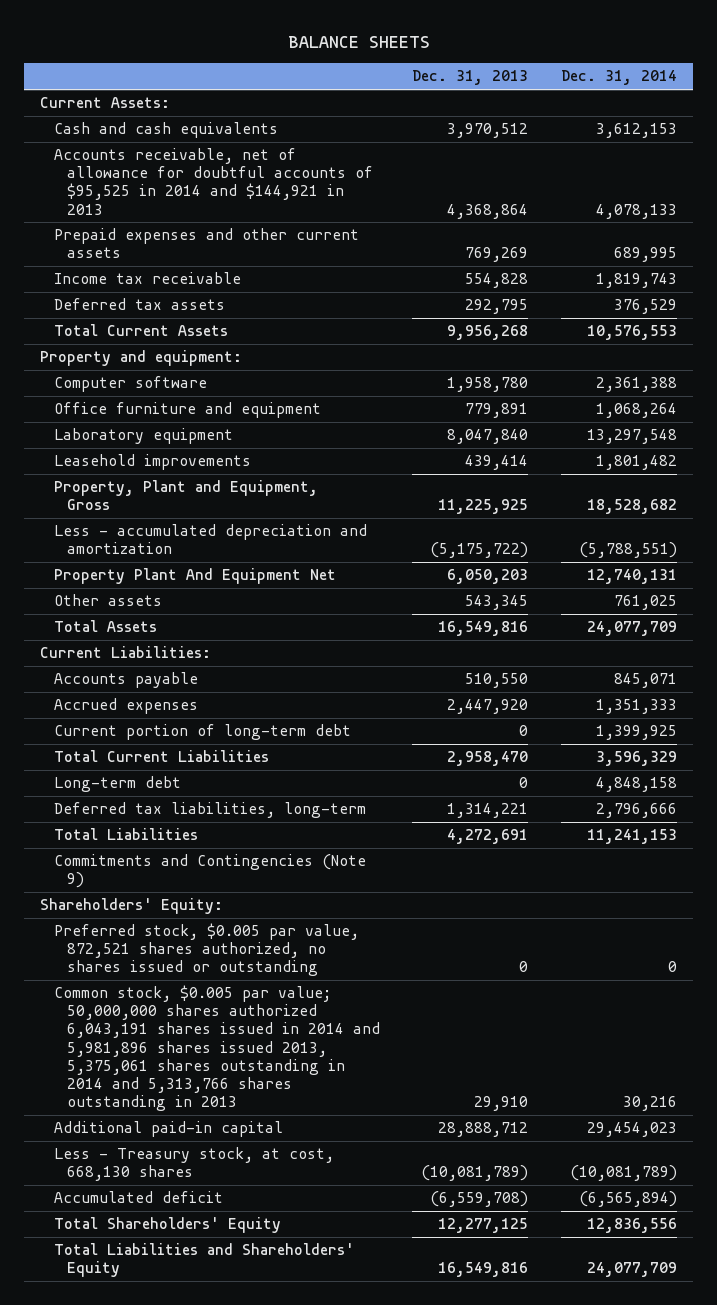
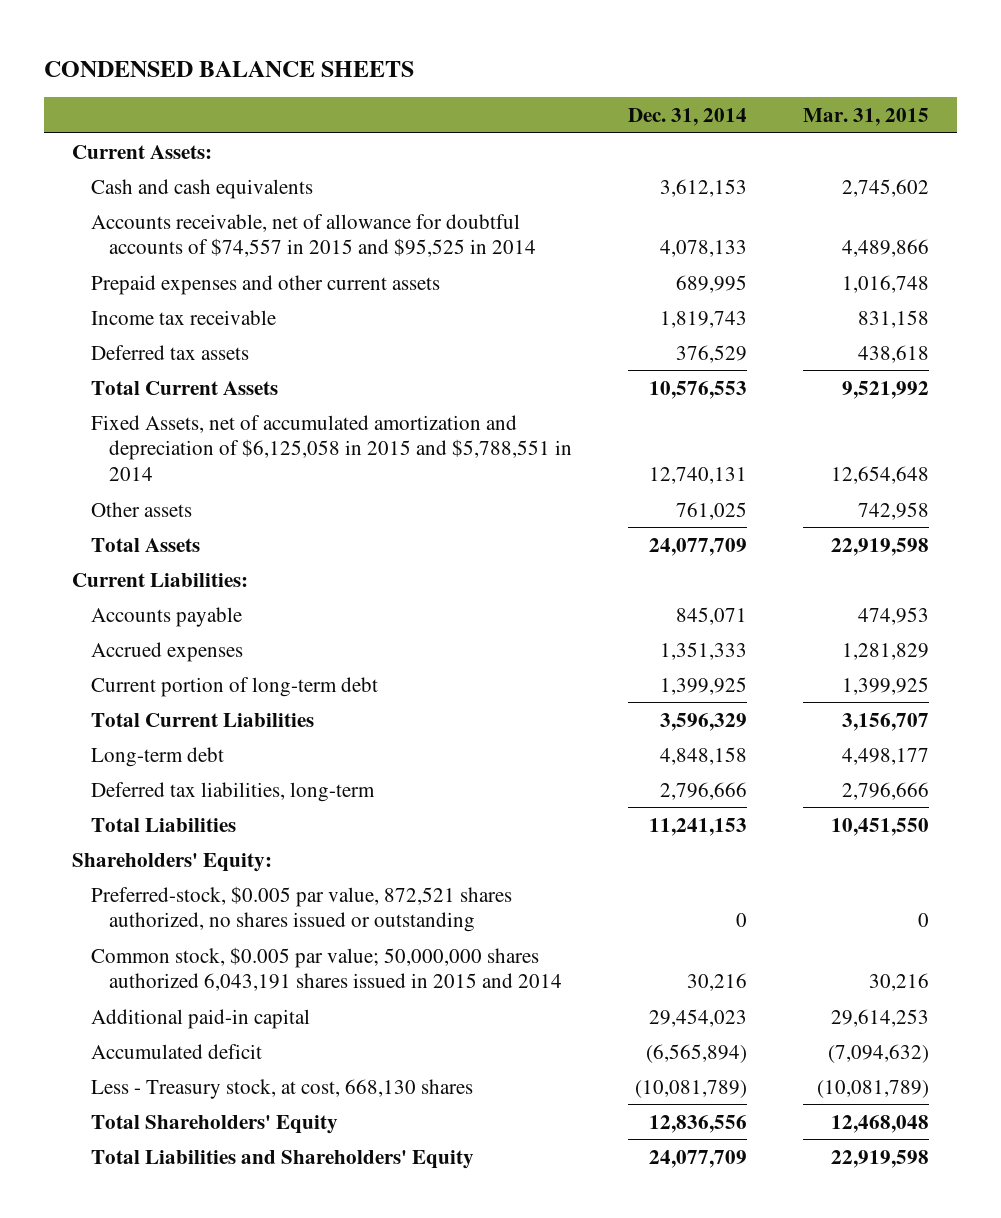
[287,35,430,48] BALANCE SHEETS -> [44,60,415,77] CONDENSED BALANCE SHEETS
[412,70,529,86] Dec. 31, 2013 -> none
none -> [802,108,929,127] Mar. 31, 2015
[53,148,373,215] Accounts receivable, net of allowance for doubtful accounts of $95,525 in 2014 and $144,921 in 2013 -> [90,213,537,258] Accounts receivable, net of allowance for doubtful accounts of $74,557 in 2015 and $95,525 in 2014
[40,350,243,367] Property and equipment: -> none
[53,376,207,393] Computer software -> none
[53,402,321,419] Office furniture and equipment -> none
[53,428,233,445] Laboratory equipment -> none
[53,454,251,471] Leasehold improvements -> none
[53,480,318,511] Property, Plant and Equipment, Gross -> none
[53,524,367,555] Less - accumulated depreciation and amortization -> none
[53,568,336,585] Property Plant And Equipment Net -> [90,414,573,482] Fixed Assets, net of accumulated amortization and depreciation of $6,125,058 in 2015 and $5,788,551 in 2014
[53,854,366,889] Commitments and Contingencies (Note 9) -> none
[53,923,359,977] Preferred stock, $0.005 par value, 872,521 shares authorized, no shares issued or outstanding -> [90,885,512,933] Preferred-stock, $0.005 par value, 872,521 shares authorized, no shares issued or outstanding
[53,985,380,1111] Common stock, $0.005 par value; 50,000,000 shares authorized 6,043,191 shares issued in 2014 and 5,981,896 shares issued 2013, 5,375,061 shares outstanding in 2014 and 5,313,766 shares outstanding in 2013 -> [90,946,563,992] Common stock, $0.005 par value; 50,000,000 shares authorized 6,043,191 shares issued in 2015 and 2014
[53,1147,334,1182] Less - Treasury stock, at cost, 668,130 shares -> [90,1078,473,1099] Less - Treasury stock, at cost, 668,130 shares

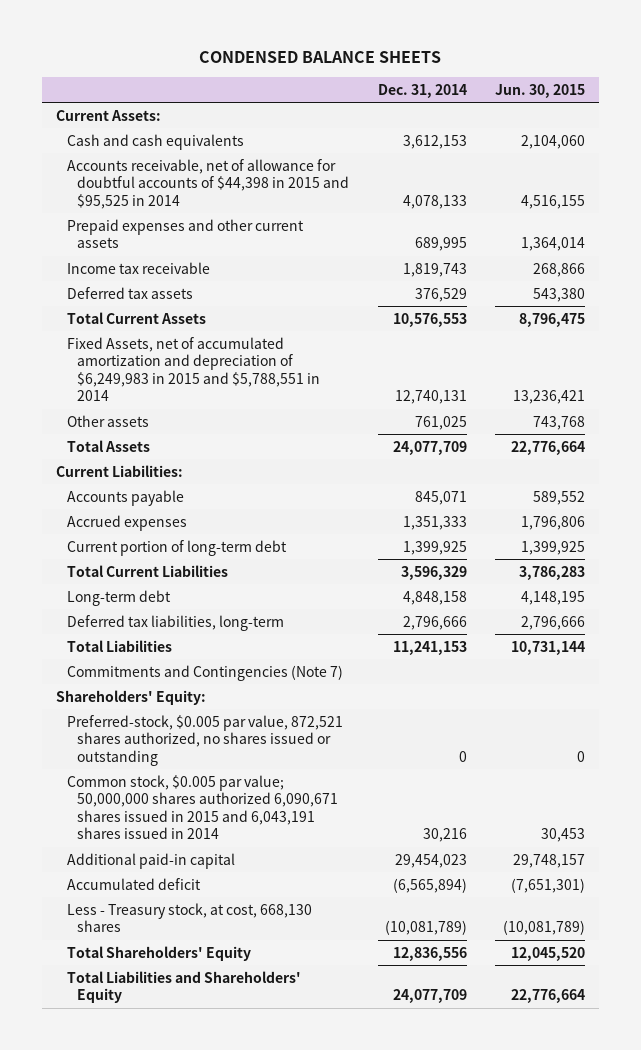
[802,108,929,127] Mar. 31, 2015 -> none
none -> [495,83,586,98] Jun. 30, 2015
[90,213,537,258] Accounts receivable, net of allowance for doubtful accounts of $74,557 in 2015 and $95,525 in 2014 -> [66,158,350,209] Accounts receivable, net of allowance for doubtful accounts of $44,398 in 2015 and $95,525 in 2014
[90,414,573,482] Fixed Assets, net of accumulated amortization and depreciation of $6,125,058 in 2015 and $5,788,551 in 2014 -> [66,336,321,401] Fixed Assets, net of accumulated amortization and depreciation of $6,249,983 in 2015 and $5,788,551 in 2014
none -> [66,664,343,681] Commitments and Contingencies (Note 7)
[90,946,563,992] Common stock, $0.005 par value; 50,000,000 shares authorized 6,043,191 shares issued in 2015 and 2014 -> [66,774,339,839] Common stock, $0.005 par value; 50,000,000 shares authorized 6,090,671 shares issued in 2015 and 6,043,191 shares issued in 2014

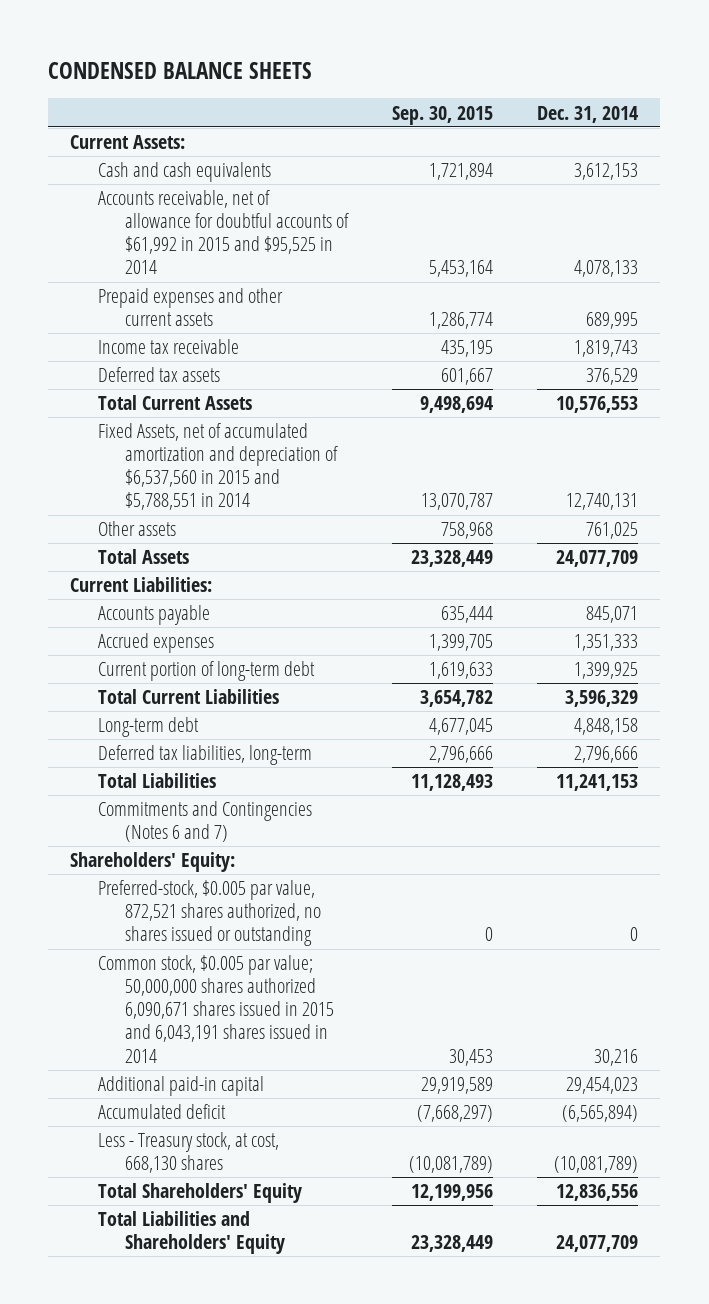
[495,83,586,98] Jun. 30, 2015 -> none
none -> [392,105,494,125] Sep. 30, 2015
[66,158,350,209] Accounts receivable, net of allowance for doubtful accounts of $44,398 in 2015 and $95,525 in 2014 -> [97,190,350,275] Accounts receivable, net of allowance for doubtful accounts of $61,992 in 2015 and $95,525 in 2014
[66,336,321,401] Fixed Assets, net of accumulated amortization and depreciation of $6,249,983 in 2015 and $5,788,551 in 2014 -> [97,423,339,511] Fixed Assets, net of accumulated amortization and depreciation of $6,537,560 in 2015 and $5,788,551 in 2014
[66,664,343,681] Commitments and Contingencies (Note 7) -> [97,801,312,843] Commitments and Contingencies (Notes 6 and 7)

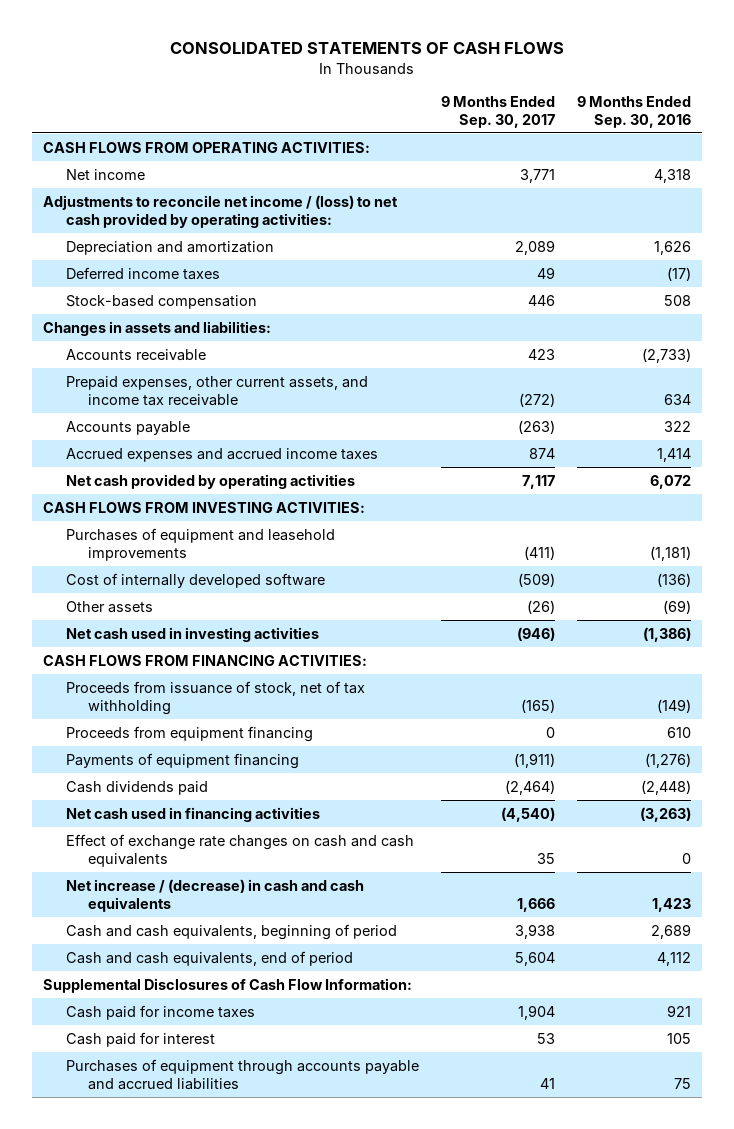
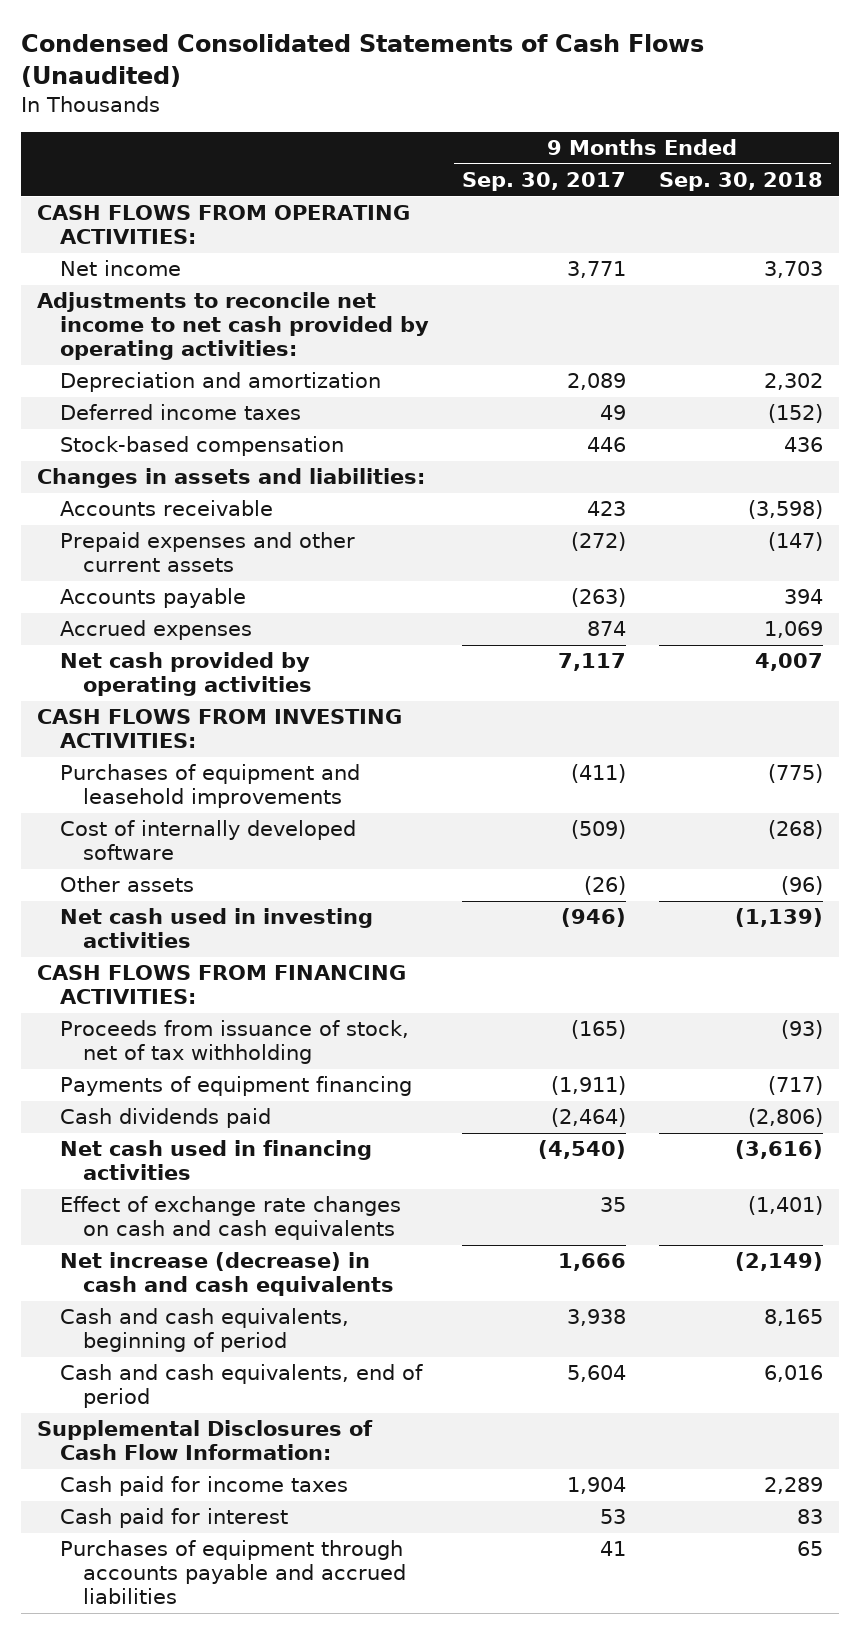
[169,42,564,55] CONSOLIDATED STATEMENTS OF CASH FLOWS -> [20,34,704,87] Condensed Consolidated Statements of Cash Flows (Unaudited)
[576,95,691,128] 9 Months Ended Sep. 30, 2016 -> none
none -> [658,172,823,192] Sep. 30, 2018
[42,194,398,228] Adjustments to reconcile net income / (loss) to net cash provided by operating activities: -> [37,292,430,361] Adjustments to reconcile net income to net cash provided by operating activities:
[65,375,368,406] Prepaid expenses, other current assets, and income tax receivable -> [60,532,356,573] Prepaid expenses and other current assets
[65,447,378,462] Accrued expenses and accrued income taxes -> [60,620,253,641] Accrued expenses
[65,725,313,742] Proceeds from equipment financing -> none
[65,878,364,912] Net increase / (decrease) in cash and cash equivalents -> [60,1252,395,1297] Net increase (decrease) in cash and cash equivalents

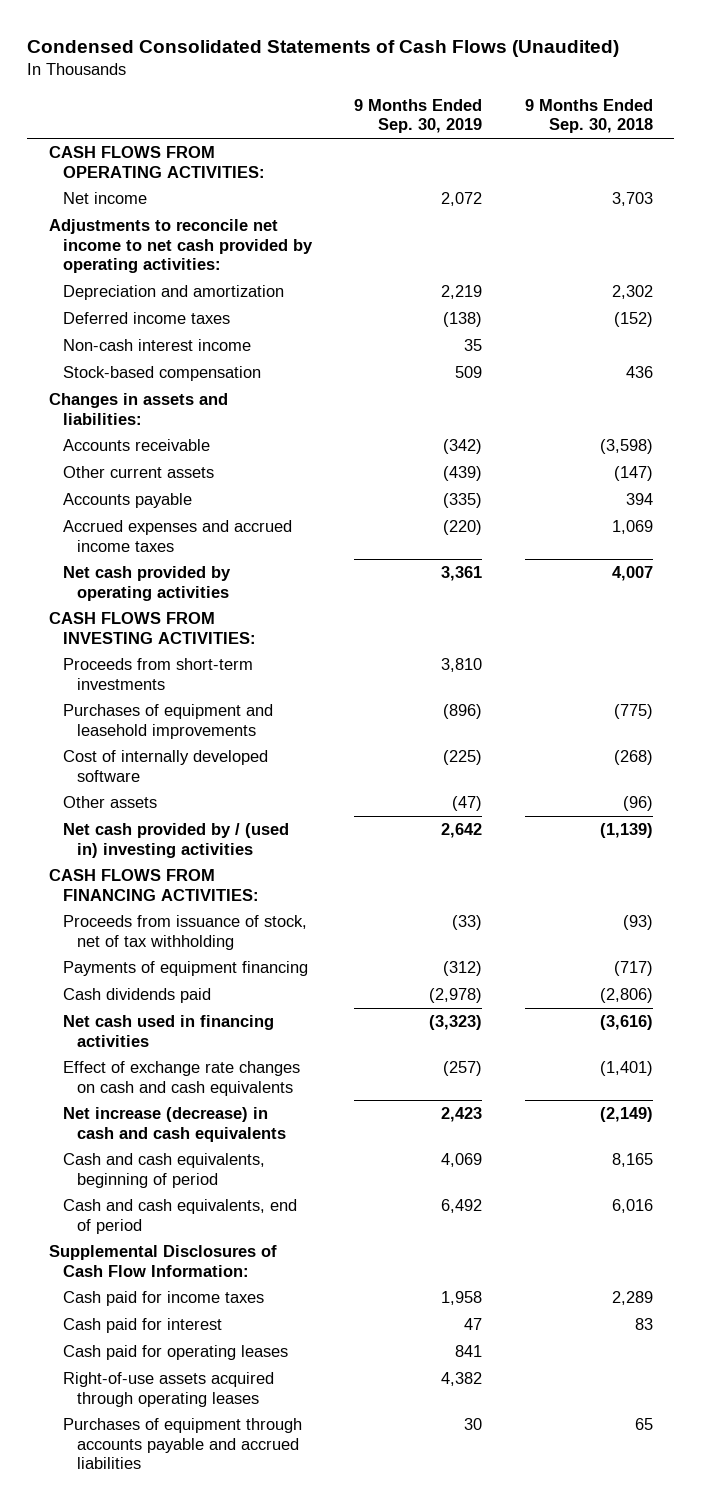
[462,172,627,192] Sep. 30, 2017 -> none
none -> [354,98,483,134] 9 Months Ended Sep. 30, 2019
none -> [62,339,251,352] Non-cash interest income
[60,532,356,573] Prepaid expenses and other current assets -> [62,466,214,479] Other current assets
[60,620,253,641] Accrued expenses -> [62,520,292,552] Accrued expenses and accrued income taxes
none -> [62,658,253,690] Proceeds from short-term investments
[60,908,374,949] Net cash used in investing activities -> [62,823,289,858] Net cash provided by / (used in) investing activities
none -> [62,1345,288,1361] Cash paid for operating leases
none -> [62,1372,274,1407] Right-of-use assets acquired through operating leases

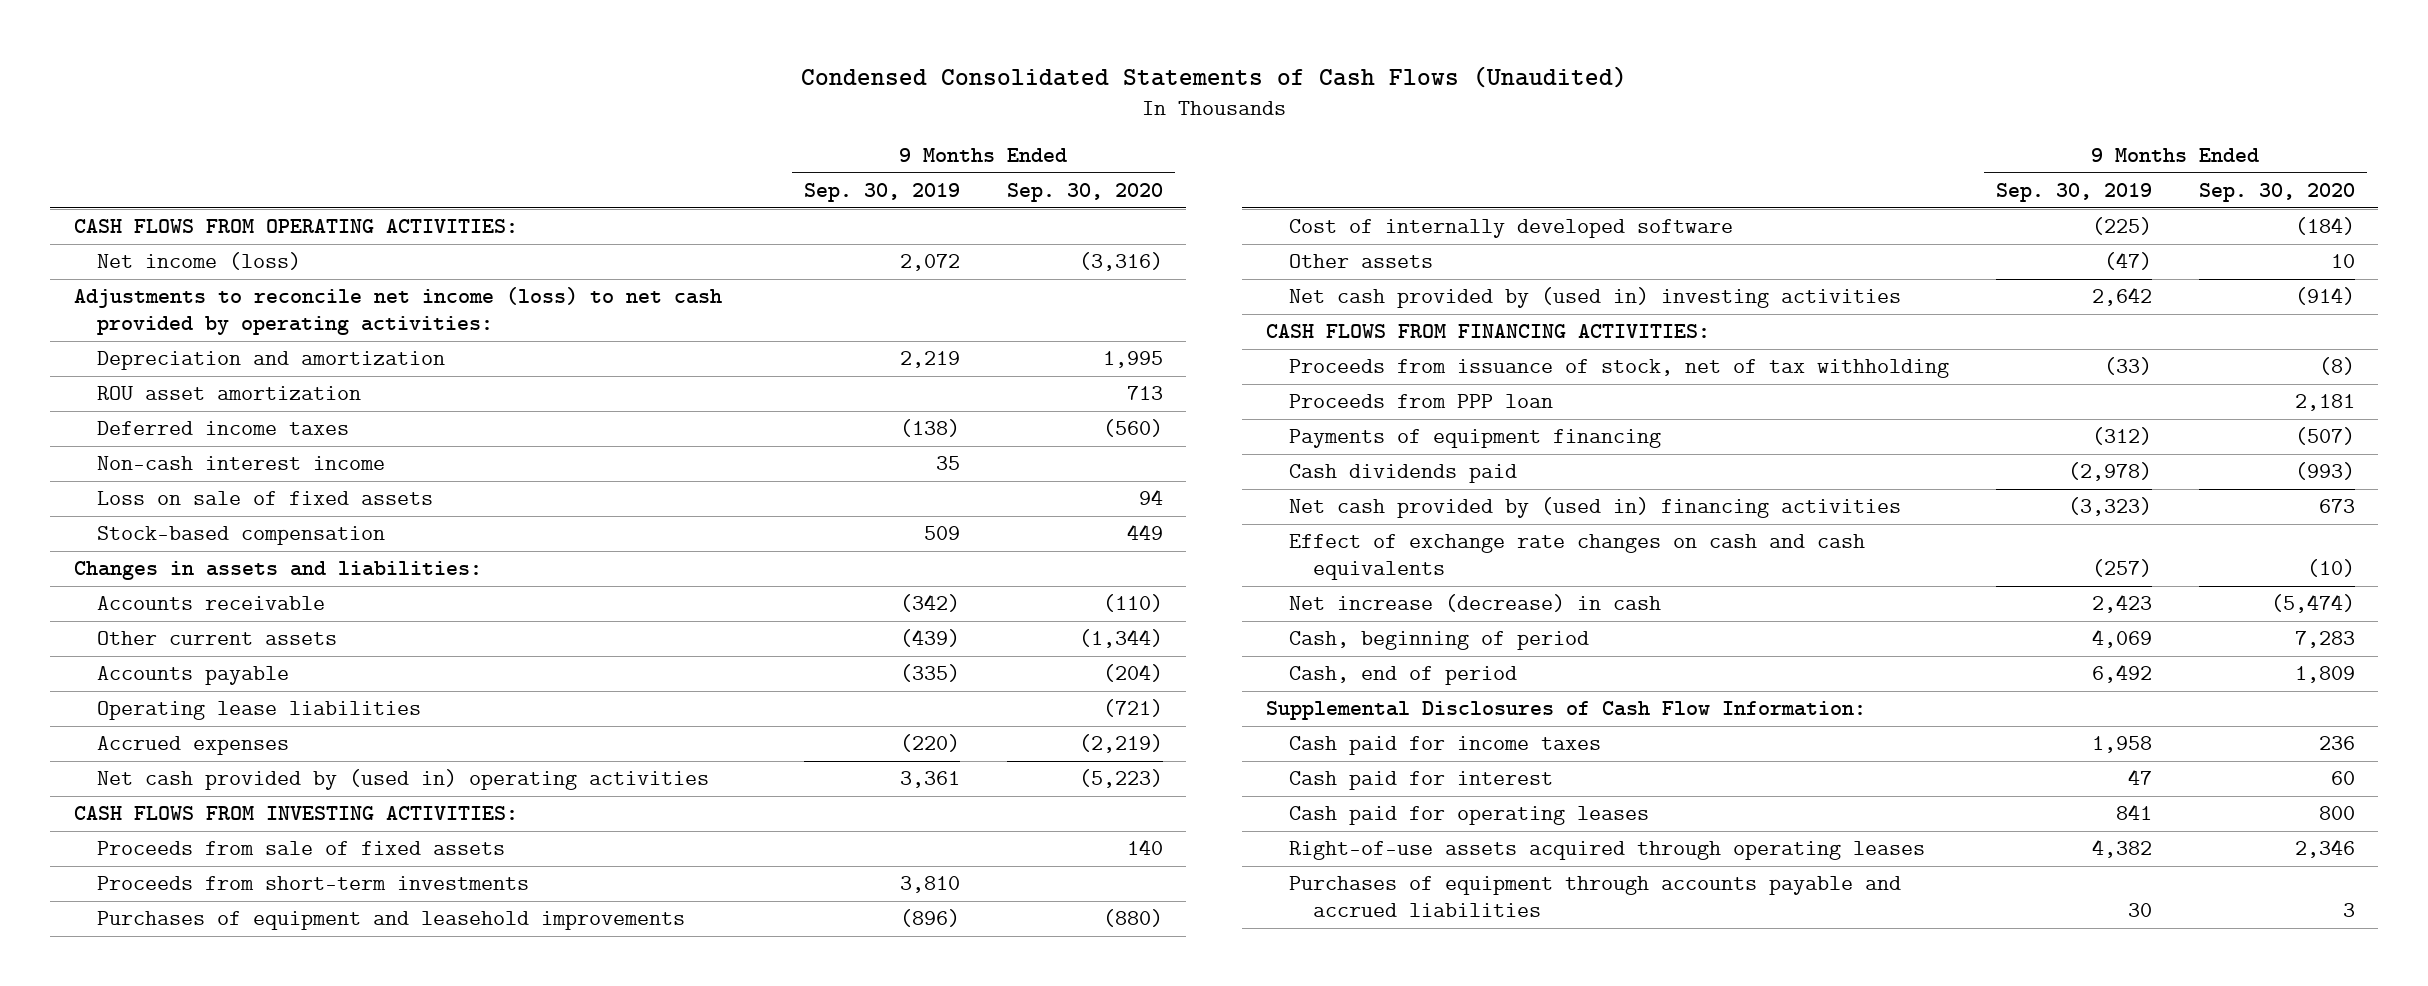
[524,98,653,134] 9 Months Ended Sep. 30, 2018 -> none
none -> [1006,182,1163,202] Sep. 30, 2020
[62,192,147,205] Net income -> [97,252,302,271] Net income (loss)
[48,219,313,273] Adjustments to reconcile net income to net cash provided by operating activities: -> [73,287,722,335] Adjustments to reconcile net income (loss) to net cash provided by operating activities:
none -> [97,386,362,401] ROU asset amortization
none -> [97,491,434,506] Loss on sale of fixed assets
none -> [97,701,422,721] Operating lease liabilities
[62,520,292,552] Accrued expenses and accrued income taxes -> [97,736,290,756] Accrued expenses
[62,566,231,601] Net cash provided by operating activities -> [97,769,710,791] Net cash provided by (used in) operating activities
none -> [97,841,506,856] Proceeds from sale of fixed assets
[62,823,289,858] Net cash provided by / (used in) investing activities -> [1289,287,1902,309] Net cash provided by (used in) investing activities
none -> [1289,394,1554,409] Proceeds from PPP loan
[62,1015,274,1047] Net cash used in financing activities -> [1289,497,1902,519] Net cash provided by (used in) financing activities
[62,1107,286,1142] Net increase (decrease) in cash and cash equivalents -> [1289,594,1662,613] Net increase (decrease) in cash
[62,1153,265,1188] Cash and cash equivalents, beginning of period -> [1289,631,1590,651] Cash, beginning of period
[62,1199,297,1234] Cash and cash equivalents, end of period -> [1289,666,1518,686] Cash, end of period

